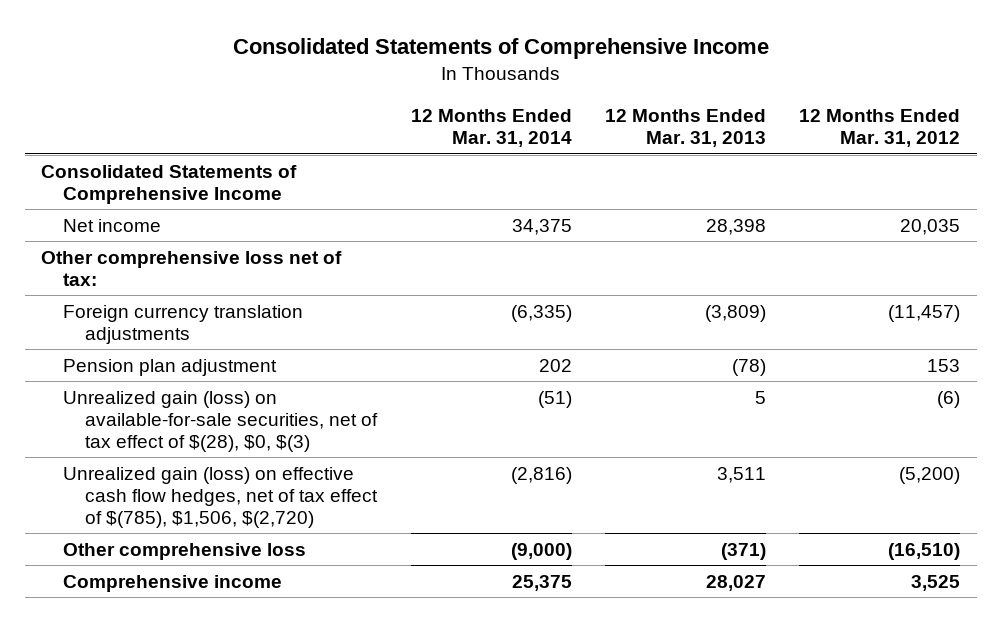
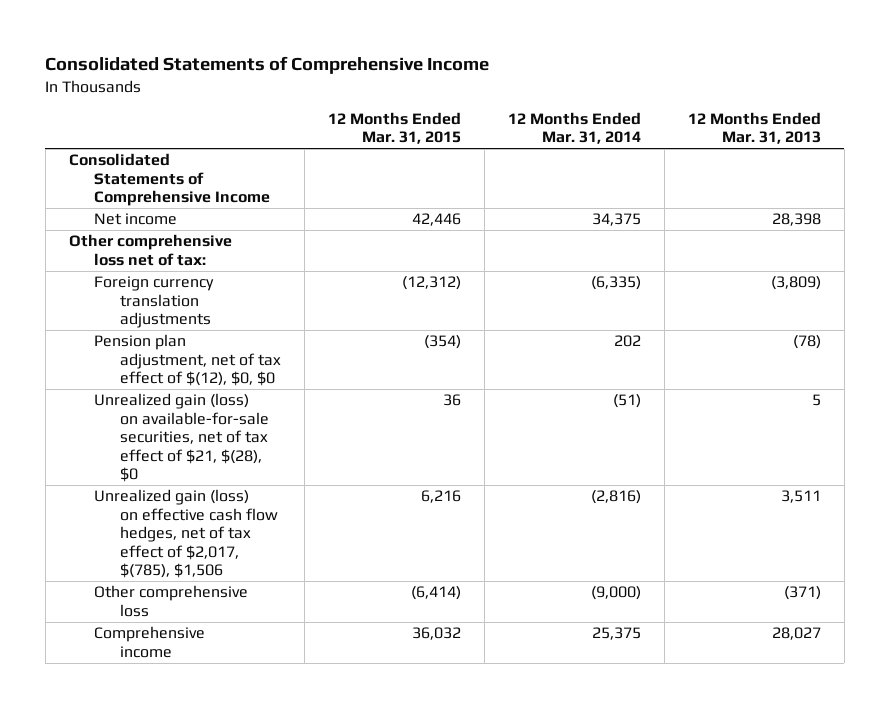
[799,109,961,148] 12 Months Ended Mar. 31, 2012 -> none
none -> [327,111,461,145] 12 Months Ended Mar. 31, 2015
[63,358,278,376] Pension plan adjustment -> [94,334,281,387] Pension plan adjustment, net of tax effect of $(12), $0, $0
[63,390,379,453] Unrealized gain (loss) on available-for-sale securities, net of tax effect of $(28), $0, $(3) -> [94,393,269,482] Unrealized gain (loss) on available-for-sale securities, net of tax effect of $21, $(28), $0
[63,466,379,529] Unrealized gain (loss) on effective cash flow hedges, net of tax effect of $(785), $1,506, $(2,720) -> [94,489,278,578] Unrealized gain (loss) on effective cash flow hedges, net of tax effect of $2,017, $(785), $1,506

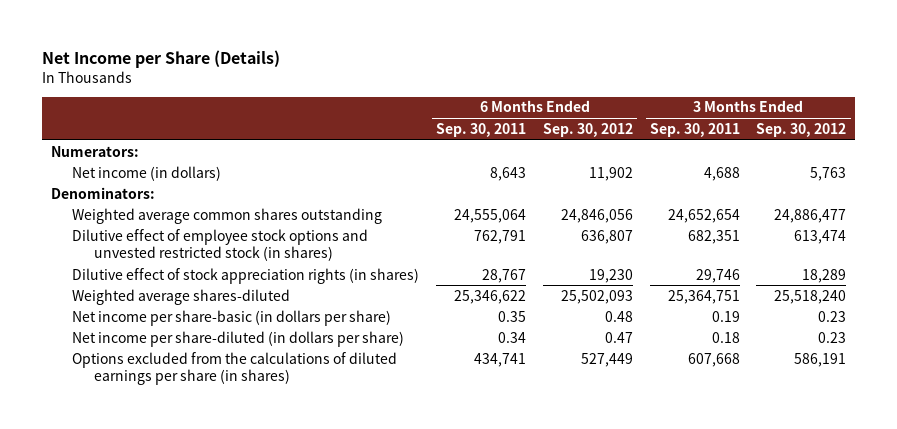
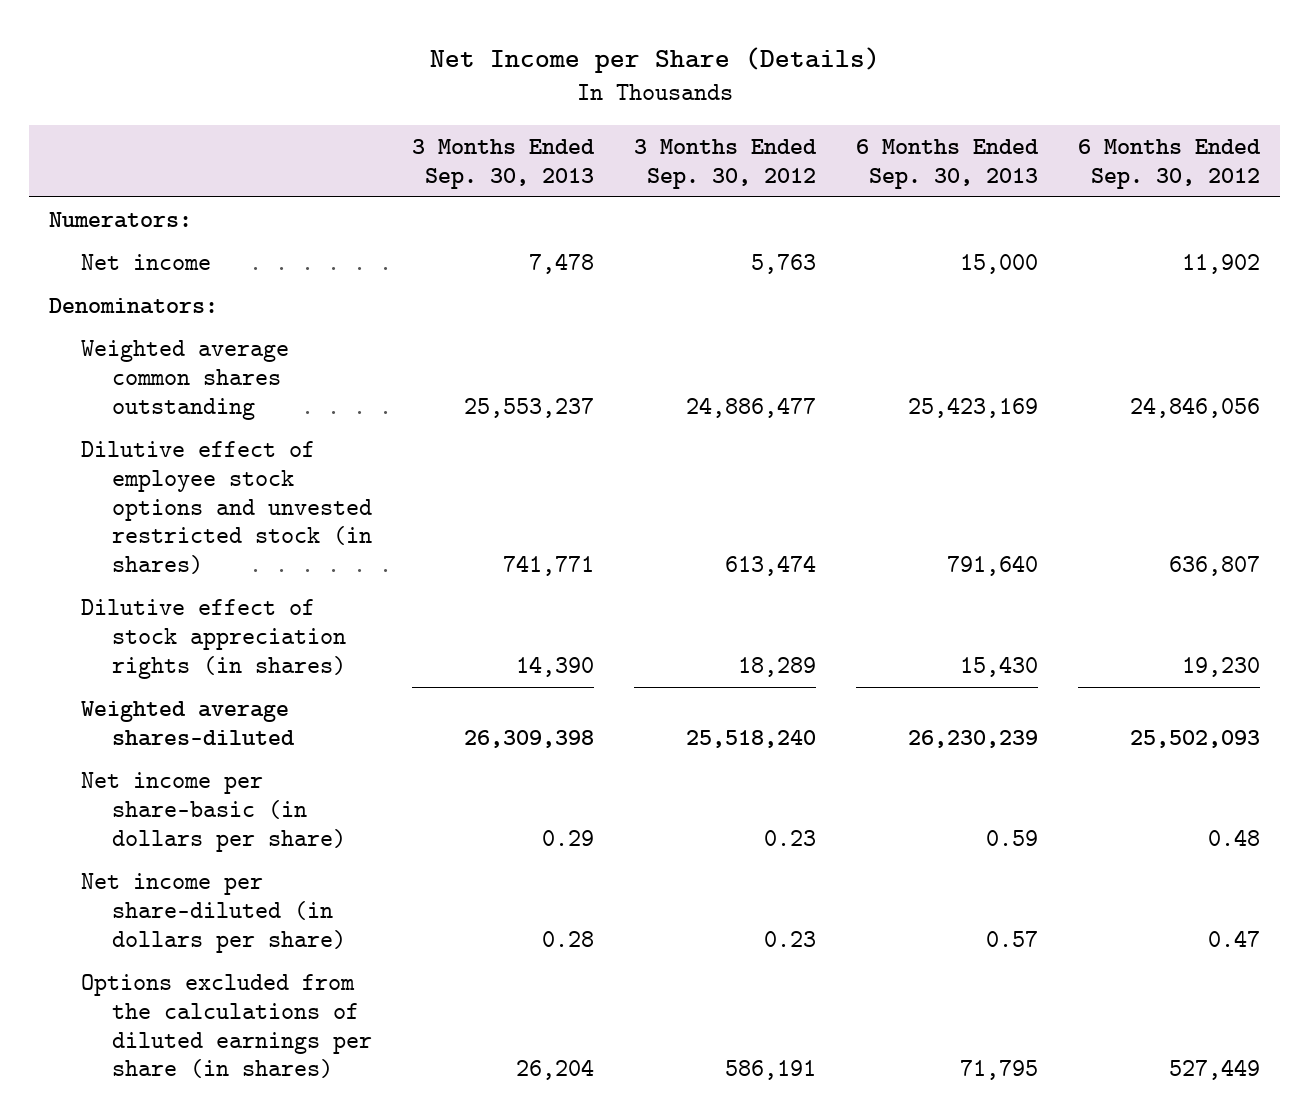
[436,122,527,137] Sep. 30, 2011 -> none
[649,122,740,137] Sep. 30, 2011 -> none
none -> [412,138,596,189] 3 Months Ended Sep. 30, 2013
none -> [856,138,1040,189] 6 Months Ended Sep. 30, 2013
[72,165,222,181] Net income (in dollars) -> [80,254,211,271] Net income

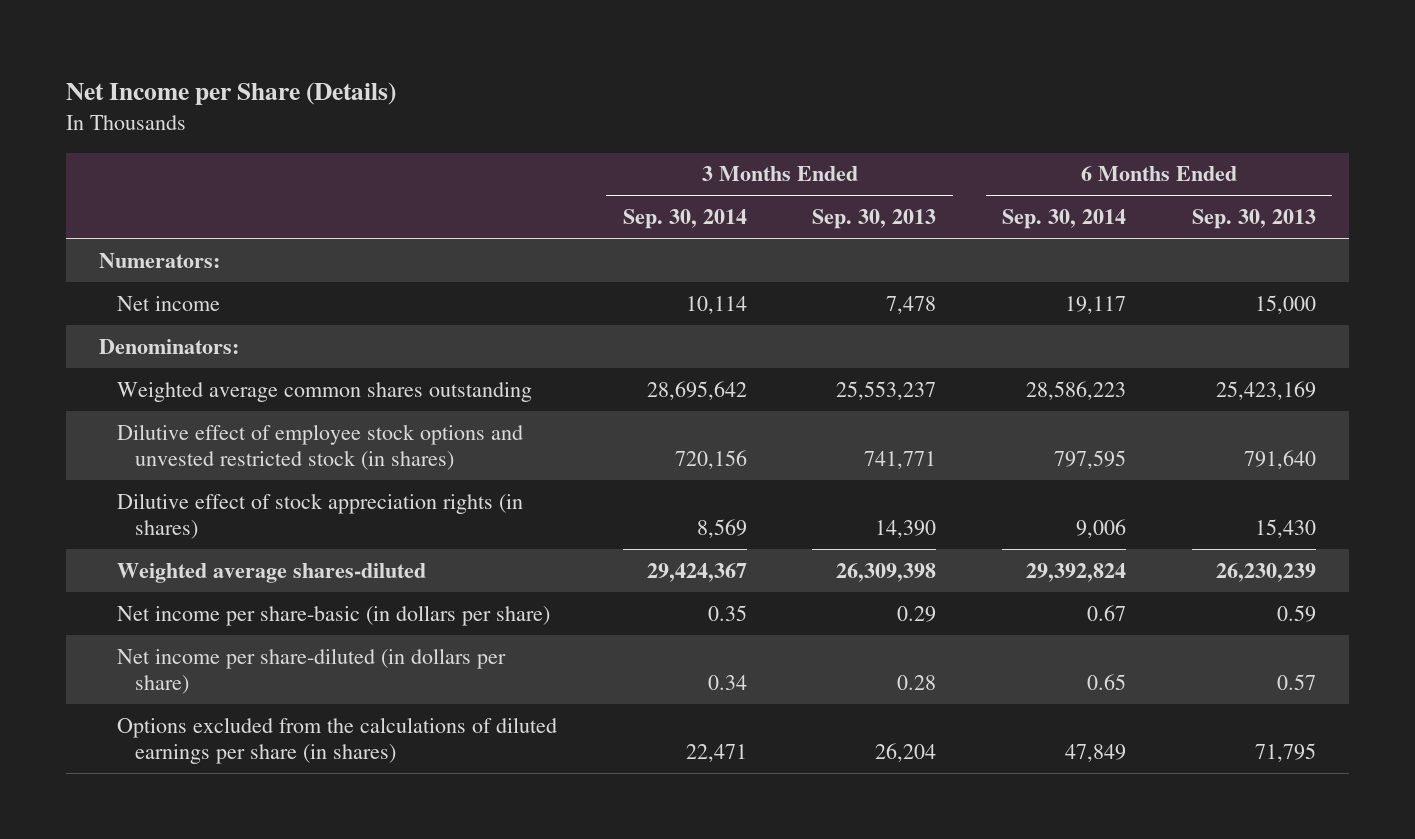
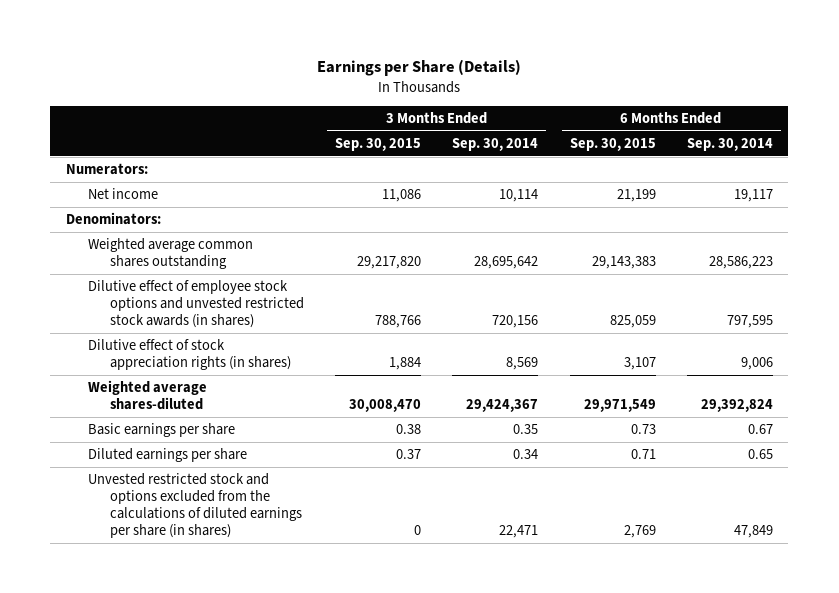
[65,82,396,106] Net Income per Share (Details) -> [317,59,522,77] Earnings per Share (Details)
[812,209,937,230] Sep. 30, 2013 -> none
[1191,209,1316,230] Sep. 30, 2013 -> none
none -> [335,138,422,152] Sep. 30, 2015
none -> [569,138,656,152] Sep. 30, 2015
[117,423,524,471] Dilutive effect of employee stock options and unvested restricted stock (in shares) -> [87,280,304,329] Dilutive effect of employee stock options and unvested restricted stock awards (in shares)
[117,604,551,626] Net income per share-basic (in dollars per share) -> [87,423,235,438] Basic earnings per share
[117,647,507,695] Net income per share-diluted (in dollars per share) -> [87,448,247,463] Diluted earnings per share
[117,716,558,765] Options excluded from the calculations of diluted earnings per share (in shares) -> [87,473,302,539] Unvested restricted stock and options excluded from the calculations of diluted earnings per share (in shares)

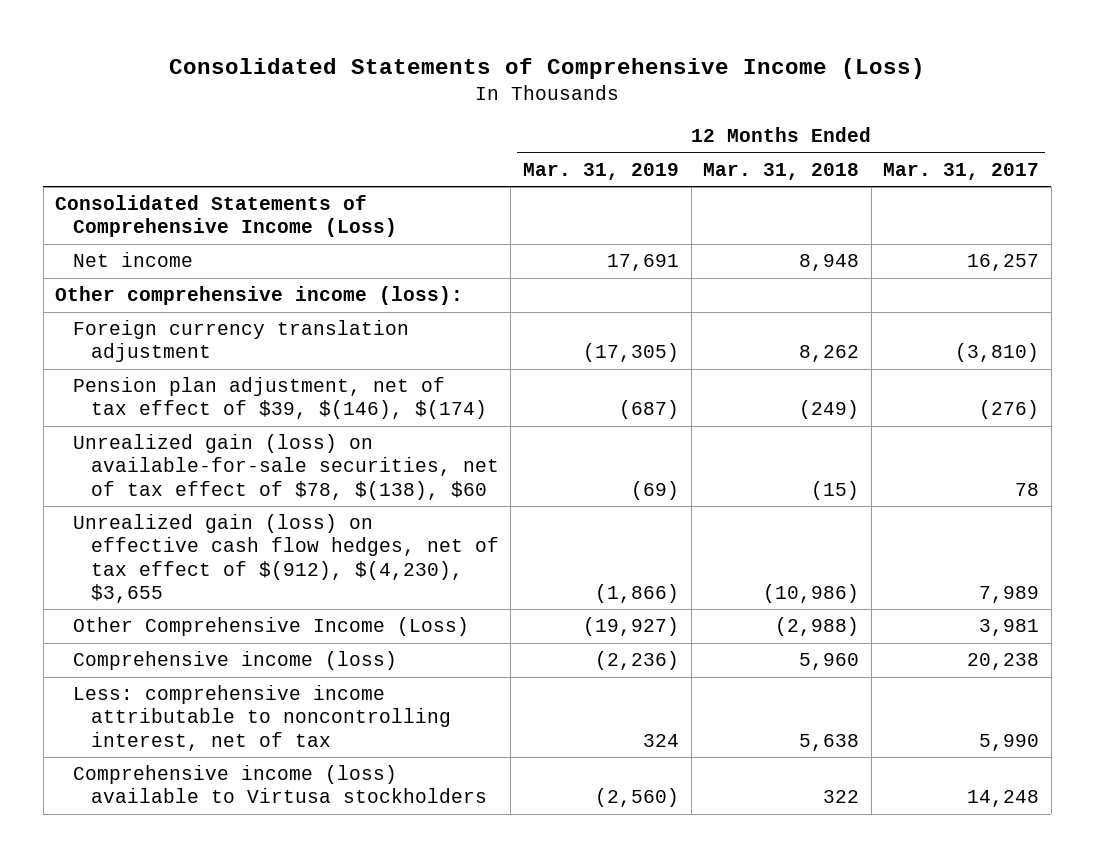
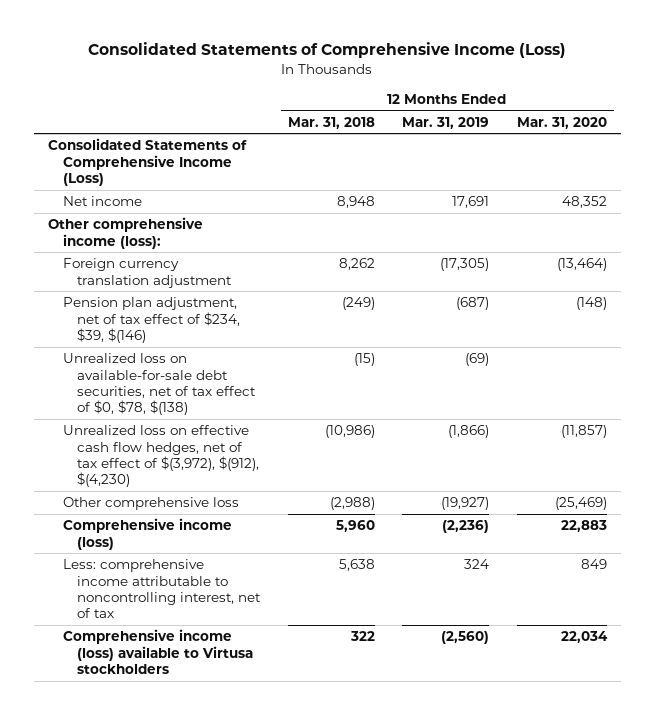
[883,162,1040,180] Mar. 31, 2017 -> none
none -> [516,116,607,129] Mar. 31, 2020
[73,377,487,420] Pension plan adjustment, net of tax effect of $39, $(146), $(174) -> [62,297,241,343] Pension plan adjustment, net of tax effect of $234, $39, $(146)
[73,434,499,500] Unrealized gain (loss) on available-for-sale securities, net of tax effect of $78, $(138), $60 -> [62,353,257,416] Unrealized loss on available-for-sale debt securities, net of tax effect of $0, $78, $(138)
[73,514,499,603] Unrealized gain (loss) on effective cash flow hedges, net of tax effect of $(912), $(4,230), $3,655 -> [62,425,260,488] Unrealized loss on effective cash flow hedges, net of tax effect of $(3,972), $(912), $(4,230)
[73,617,470,637] Other Comprehensive Income (Loss) -> [62,497,239,511] Other comprehensive loss

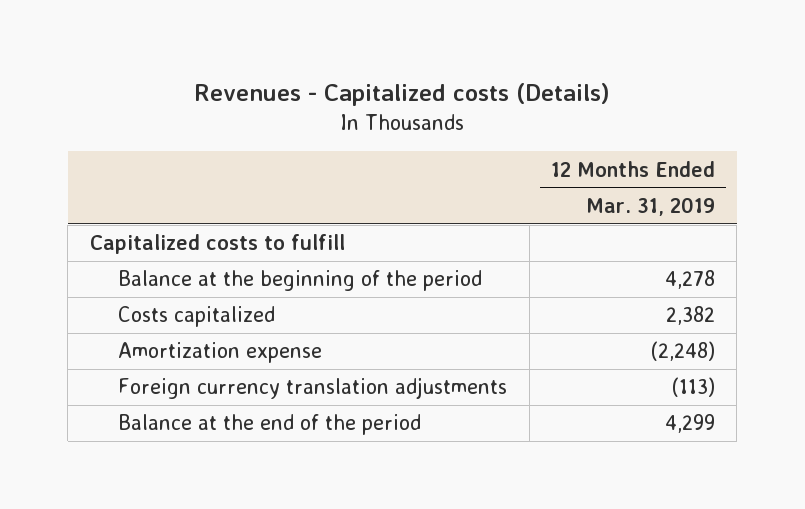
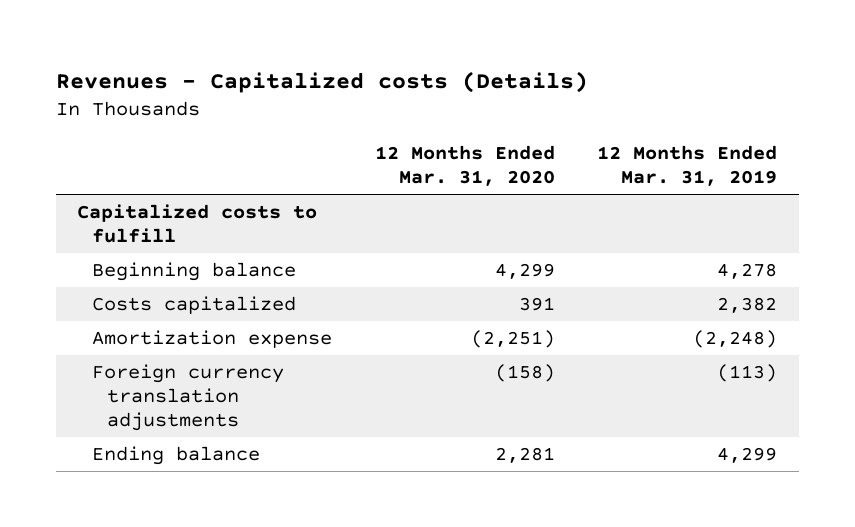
none -> [374,144,555,187] 12 Months Ended Mar. 31, 2020
[118,270,483,292] Balance at the beginning of the period -> [92,262,297,282] Beginning balance
[118,414,422,436] Balance at the end of the period -> [92,446,261,466] Ending balance

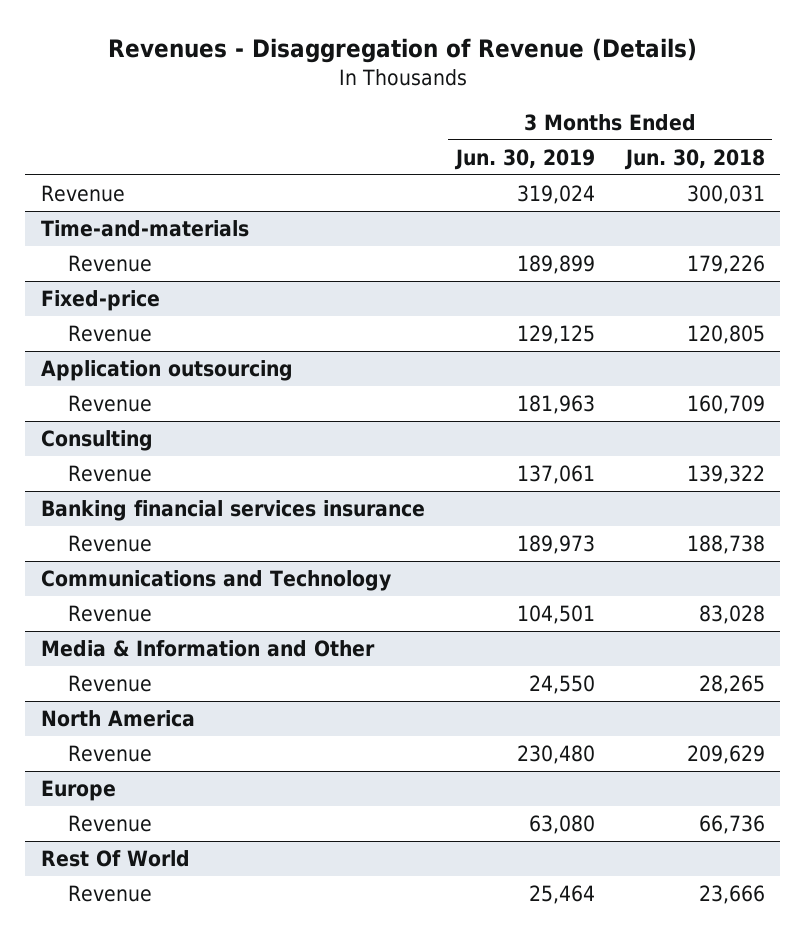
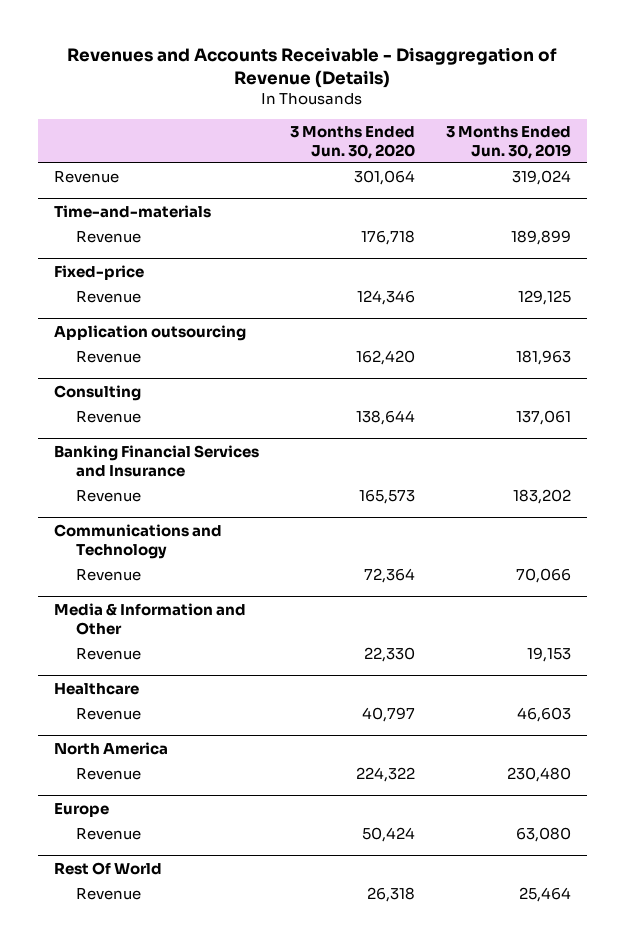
[107,38,697,64] Revenues - Disaggregation of Revenue (Details) -> [67,46,558,88] Revenues and Accounts Receivable - Disaggregation of Revenue (Details)
[623,148,765,170] Jun. 30, 2018 -> none
none -> [289,125,415,159] 3 Months Ended Jun. 30, 2020
[40,499,425,521] Banking financial services insurance -> [53,444,259,477] Banking Financial Services and Insurance
[516,534,595,554] 189,973 -> [513,489,572,505] 183,202
[516,604,595,624] 104,501 -> [516,568,572,584] 70,066
[528,674,595,694] 24,550 -> [527,647,572,663] 19,153
none -> [53,682,139,695] Healthcare
none -> [75,708,141,721] Revenue

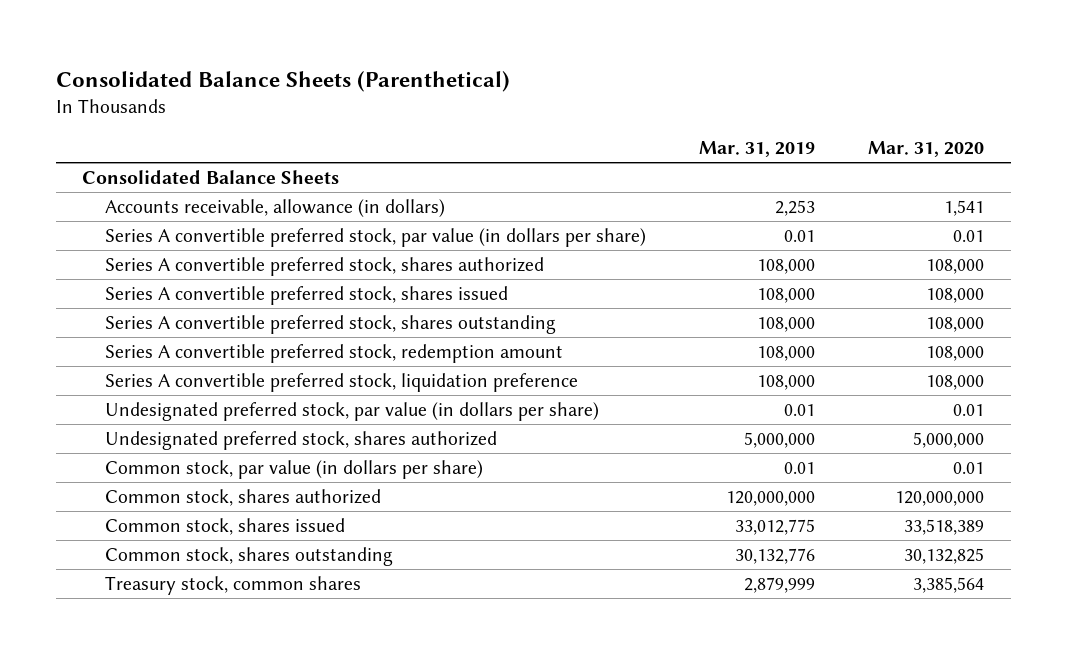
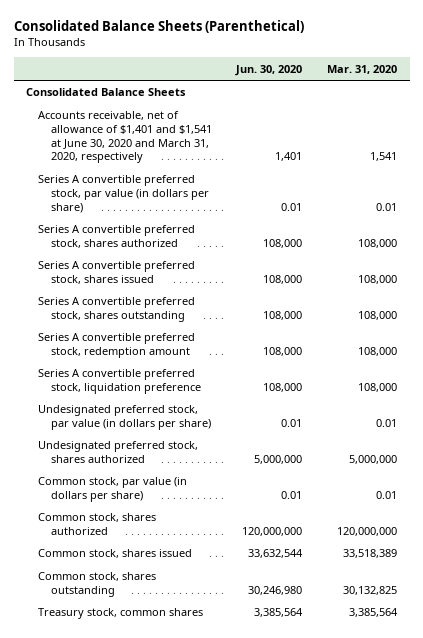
[699,141,816,158] Mar. 31, 2019 -> none
none -> [235,64,303,76] Jun. 30, 2020
[105,199,446,218] Accounts receivable, allowance (in dollars) -> [38,111,212,164] Accounts receivable, net of allowance of $1,401 and $1,541 at June 30, 2020 and March 31, 2020, respectively

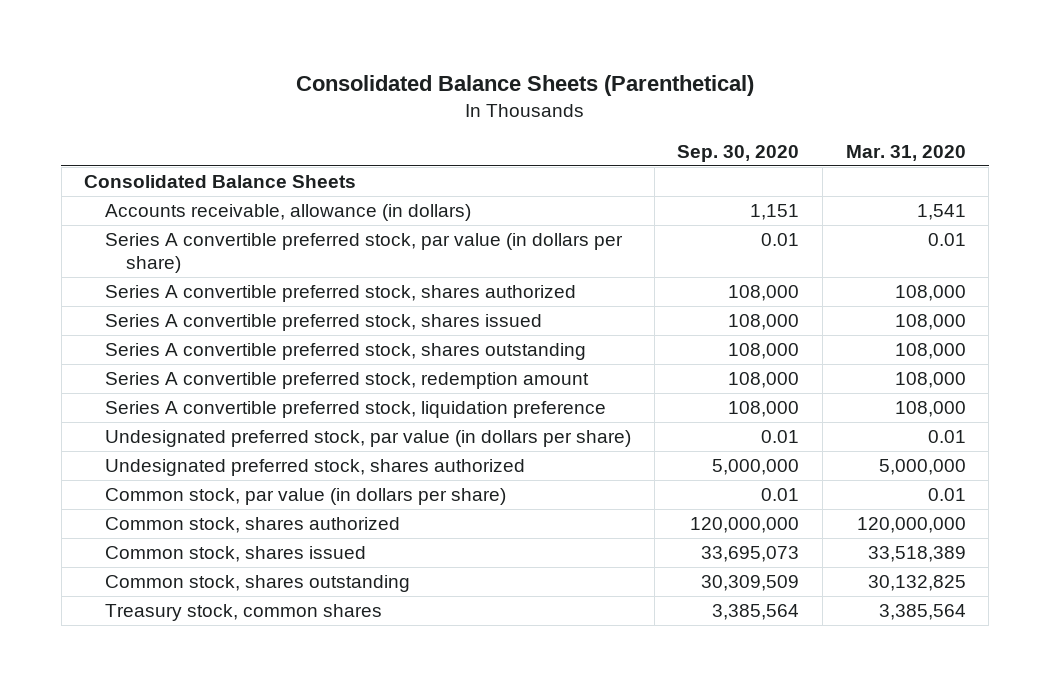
[235,64,303,76] Jun. 30, 2020 -> none
none -> [677,144,800,162] Sep. 30, 2020
[38,111,212,164] Accounts receivable, net of allowance of $1,401 and $1,541 at June 30, 2020 and March 31, 2020, respectively -> [105,204,472,222] Accounts receivable, allowance (in dollars)

